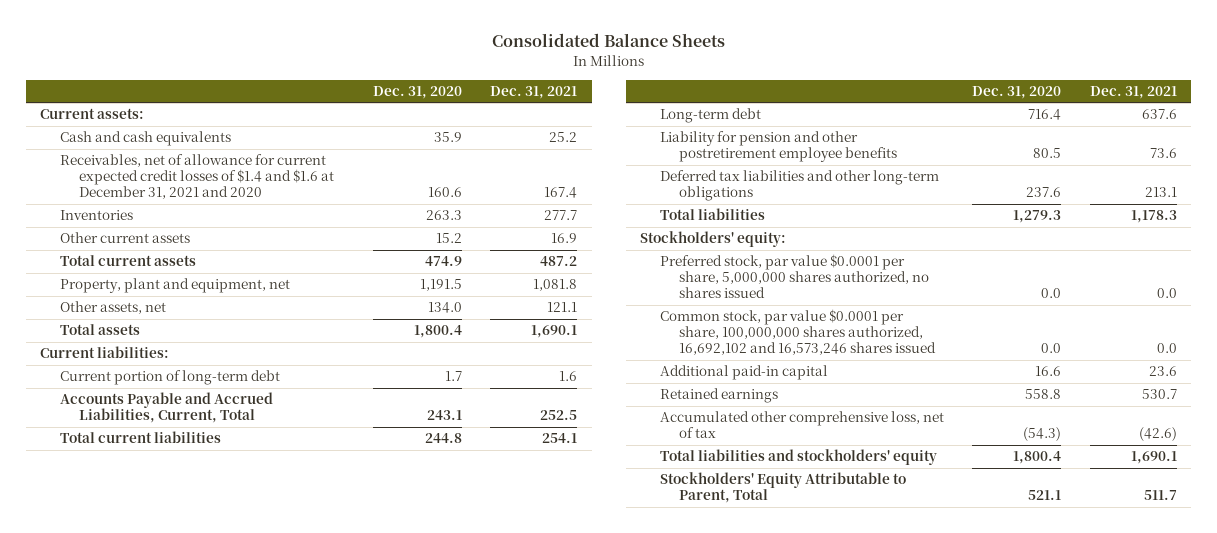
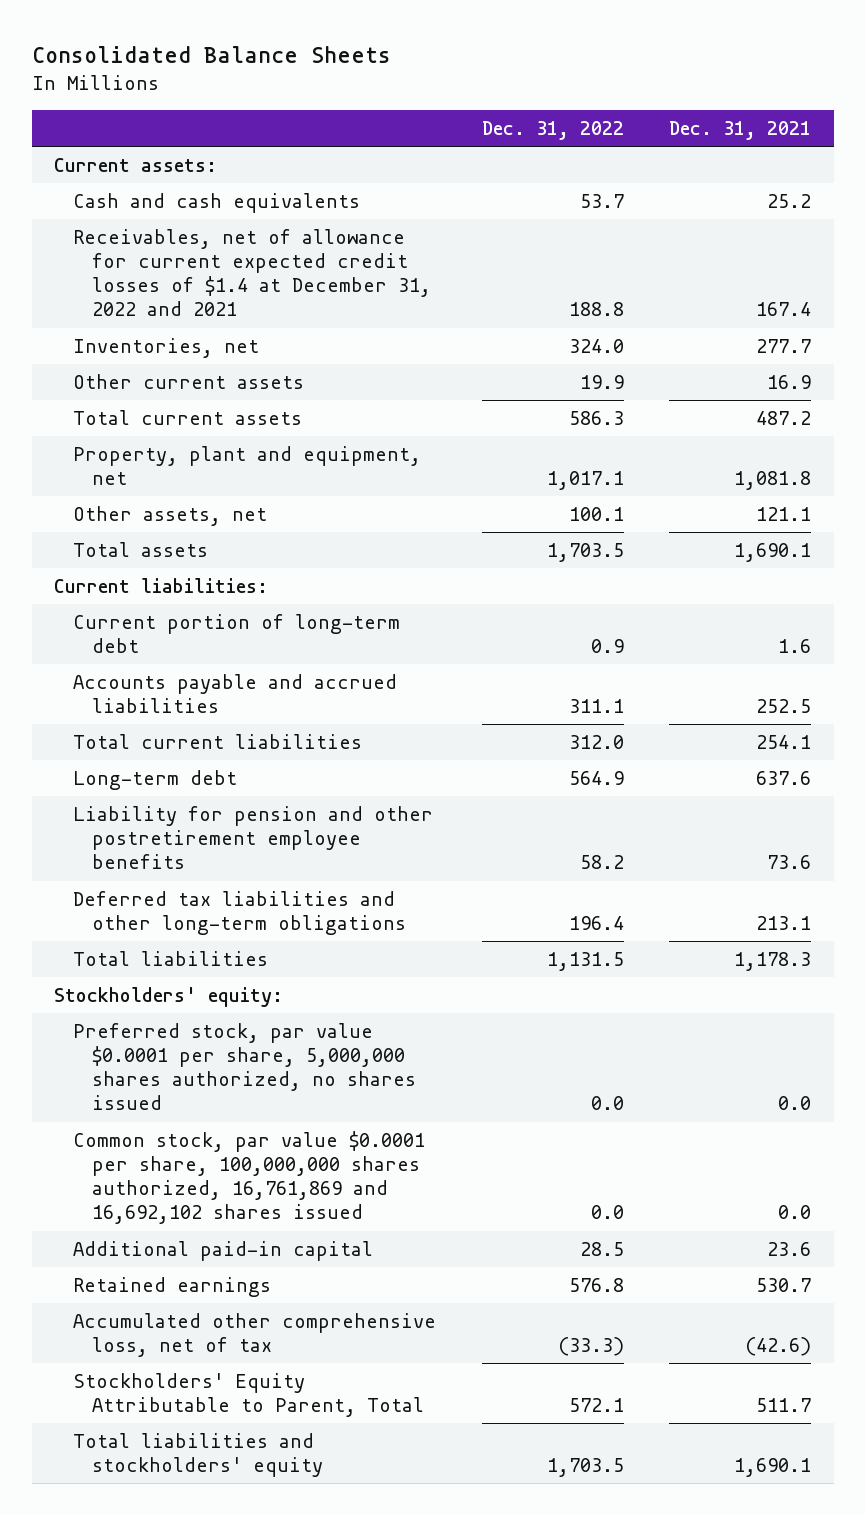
[372,86,462,100] Dec. 31, 2020 -> none
none -> [481,121,624,141] Dec. 31, 2022
[59,154,335,200] Receivables, net of allowance for current expected credit losses of $1.4 and $1.6 at December 31, 2021 and 2020 -> [73,229,432,317] Receivables, net of allowance for current expected credit losses of $1.4 at December 31, 2022 and 2021
[59,210,133,221] Inventories -> [73,338,260,359] Inventories, net
[59,392,273,424] Accounts Payable and Accrued Liabilities, Current, Total -> [73,674,398,714] Accounts payable and accrued liabilities
[659,309,937,356] Common stock, par value $0.0001 per share, 100,000,000 shares authorized, 16,692,102 and 16,573,246 shares issued -> [73,1131,426,1225] Common stock, par value $0.0001 per share, 100,000,000 shares authorized, 16,761,869 and 16,692,102 shares issued
[659,449,937,466] Total liabilities and stockholders' equity -> [73,1433,324,1478] Total liabilities and stockholders' equity

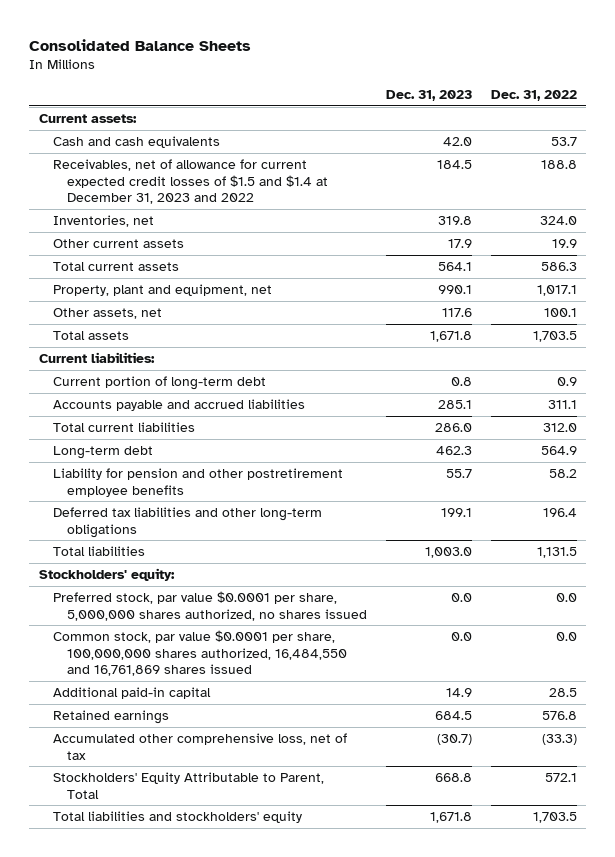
[668,121,811,141] Dec. 31, 2021 -> none
none -> [386,90,473,102] Dec. 31, 2023
[73,229,432,317] Receivables, net of allowance for current expected credit losses of $1.4 at December 31, 2022 and 2021 -> [53,159,329,205] Receivables, net of allowance for current expected credit losses of $1.5 and $1.4 at December 31, 2023 and 2022
[73,1131,426,1225] Common stock, par value $0.0001 per share, 100,000,000 shares authorized, 16,761,869 and 16,692,102 shares issued -> [53,630,348,677] Common stock, par value $0.0001 per share, 100,000,000 shares authorized, 16,484,550 and 16,761,869 shares issued

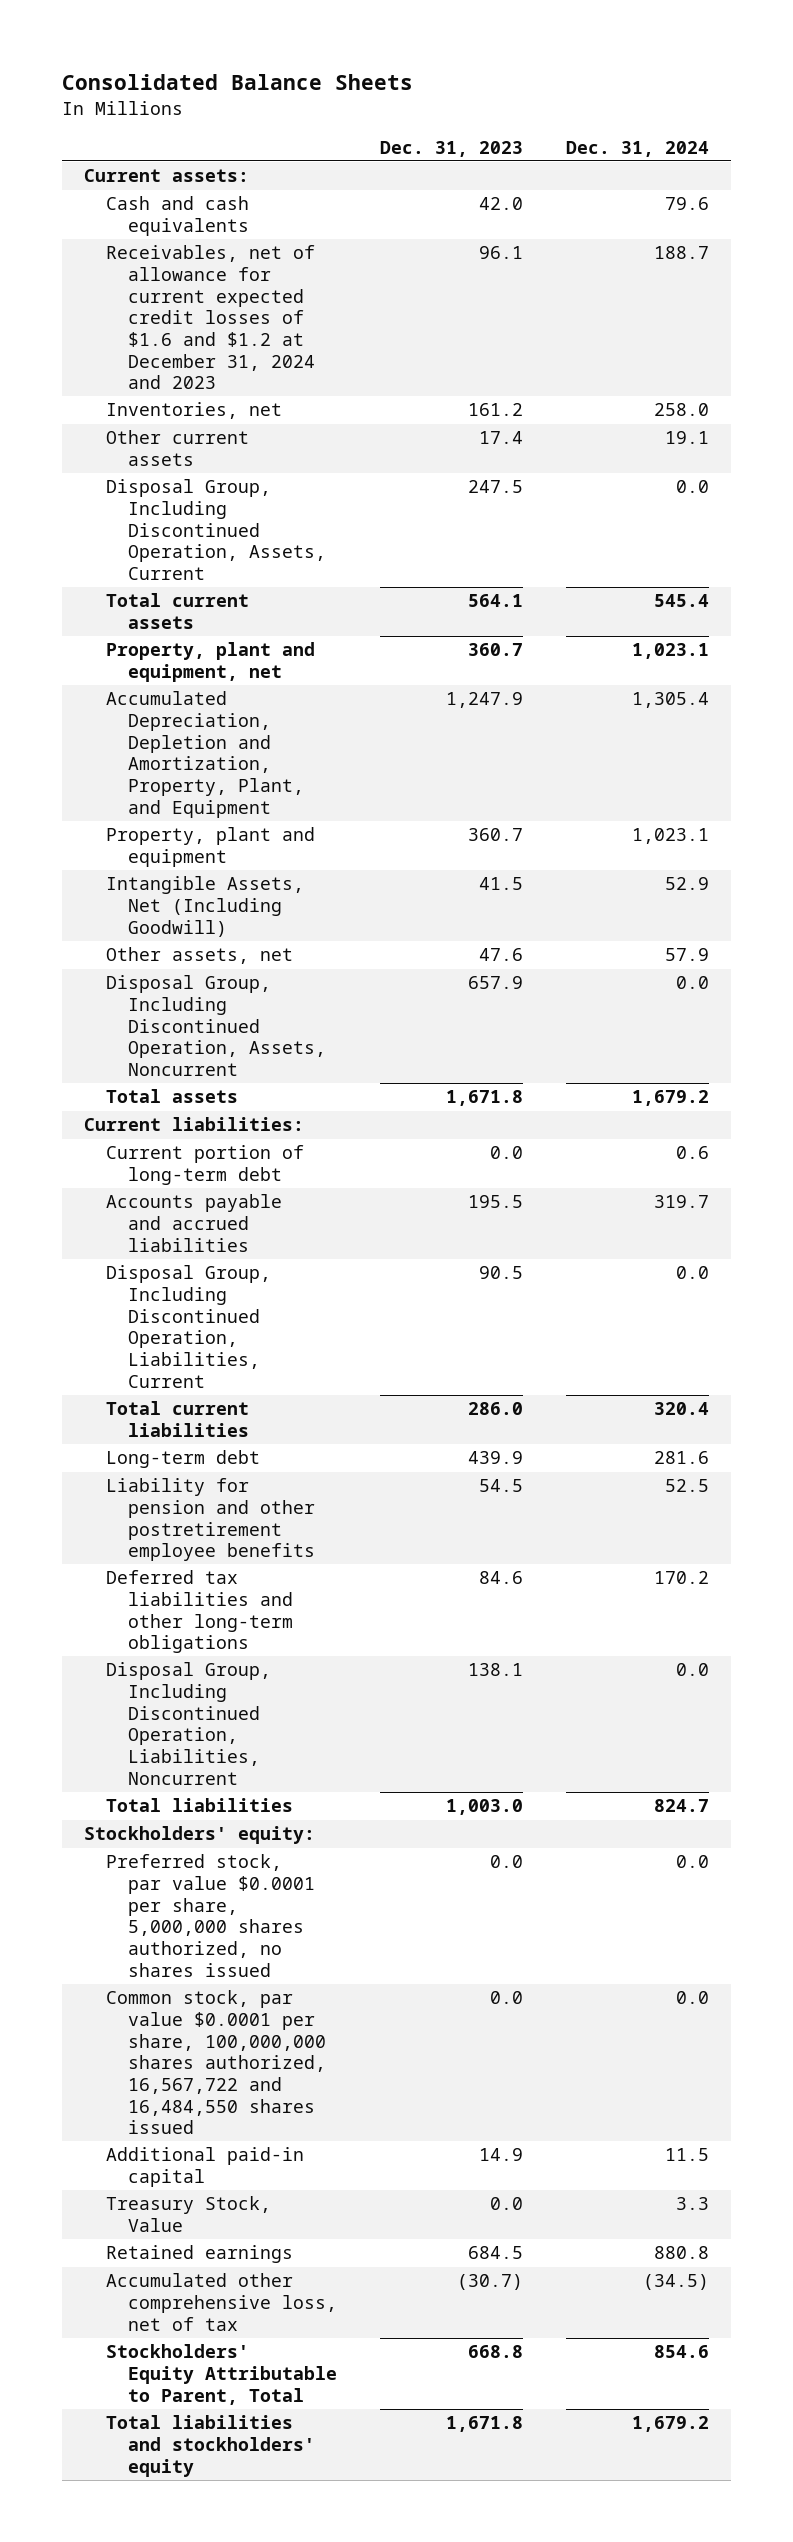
[490,90,577,102] Dec. 31, 2022 -> none
none -> [565,140,709,157] Dec. 31, 2024
[53,159,329,205] Receivables, net of allowance for current expected credit losses of $1.5 and $1.4 at December 31, 2023 and 2022 -> [105,245,315,390] Receivables, net of allowance for current expected credit losses of $1.6 and $1.2 at December 31, 2024 and 2023
[437,160,473,170] 184.5 -> [478,246,523,260] 96.1
[438,216,473,226] 319.8 -> [467,403,523,417] 161.2
[448,239,473,249] 17.9 -> [478,431,523,445] 17.4
none -> [105,479,326,580] Disposal Group, Including Discontinued Operation, Assets, Current
[438,285,473,295] 990.1 -> [467,643,523,657] 360.7
none -> [105,691,304,818] Accumulated Depreciation, Depletion and Amortization, Property, Plant, and Equipment
none -> [105,827,315,867] Property, plant and equipment
none -> [105,876,304,937] Intangible Assets, Net (Including Goodwill)
[442,308,473,318] 117.6 -> [478,948,523,962] 47.6
none -> [105,975,326,1076] Disposal Group, Including Discontinued Operation, Assets, Noncurrent
[451,377,473,387] 0.8 -> [489,1146,523,1160] 0.0
[438,400,473,410] 285.1 -> [467,1195,523,1209] 195.5
none -> [105,1265,271,1388] Disposal Group, Including Discontinued Operation, Liabilities, Current
[436,446,473,456] 462.3 -> [467,1451,523,1465] 439.9
[446,469,473,479] 55.7 -> [478,1479,523,1493] 54.5
[441,508,473,518] 199.1 -> [478,1571,523,1585] 84.6
none -> [105,1662,271,1785] Disposal Group, Including Discontinued Operation, Liabilities, Noncurrent
[53,630,348,677] Common stock, par value $0.0001 per share, 100,000,000 shares authorized, 16,484,550 and 16,761,869 shares issued -> [105,1990,326,2135] Common stock, par value $0.0001 per share, 100,000,000 shares authorized, 16,567,722 and 16,484,550 shares issued
none -> [105,2196,271,2232] Treasury Stock, Value

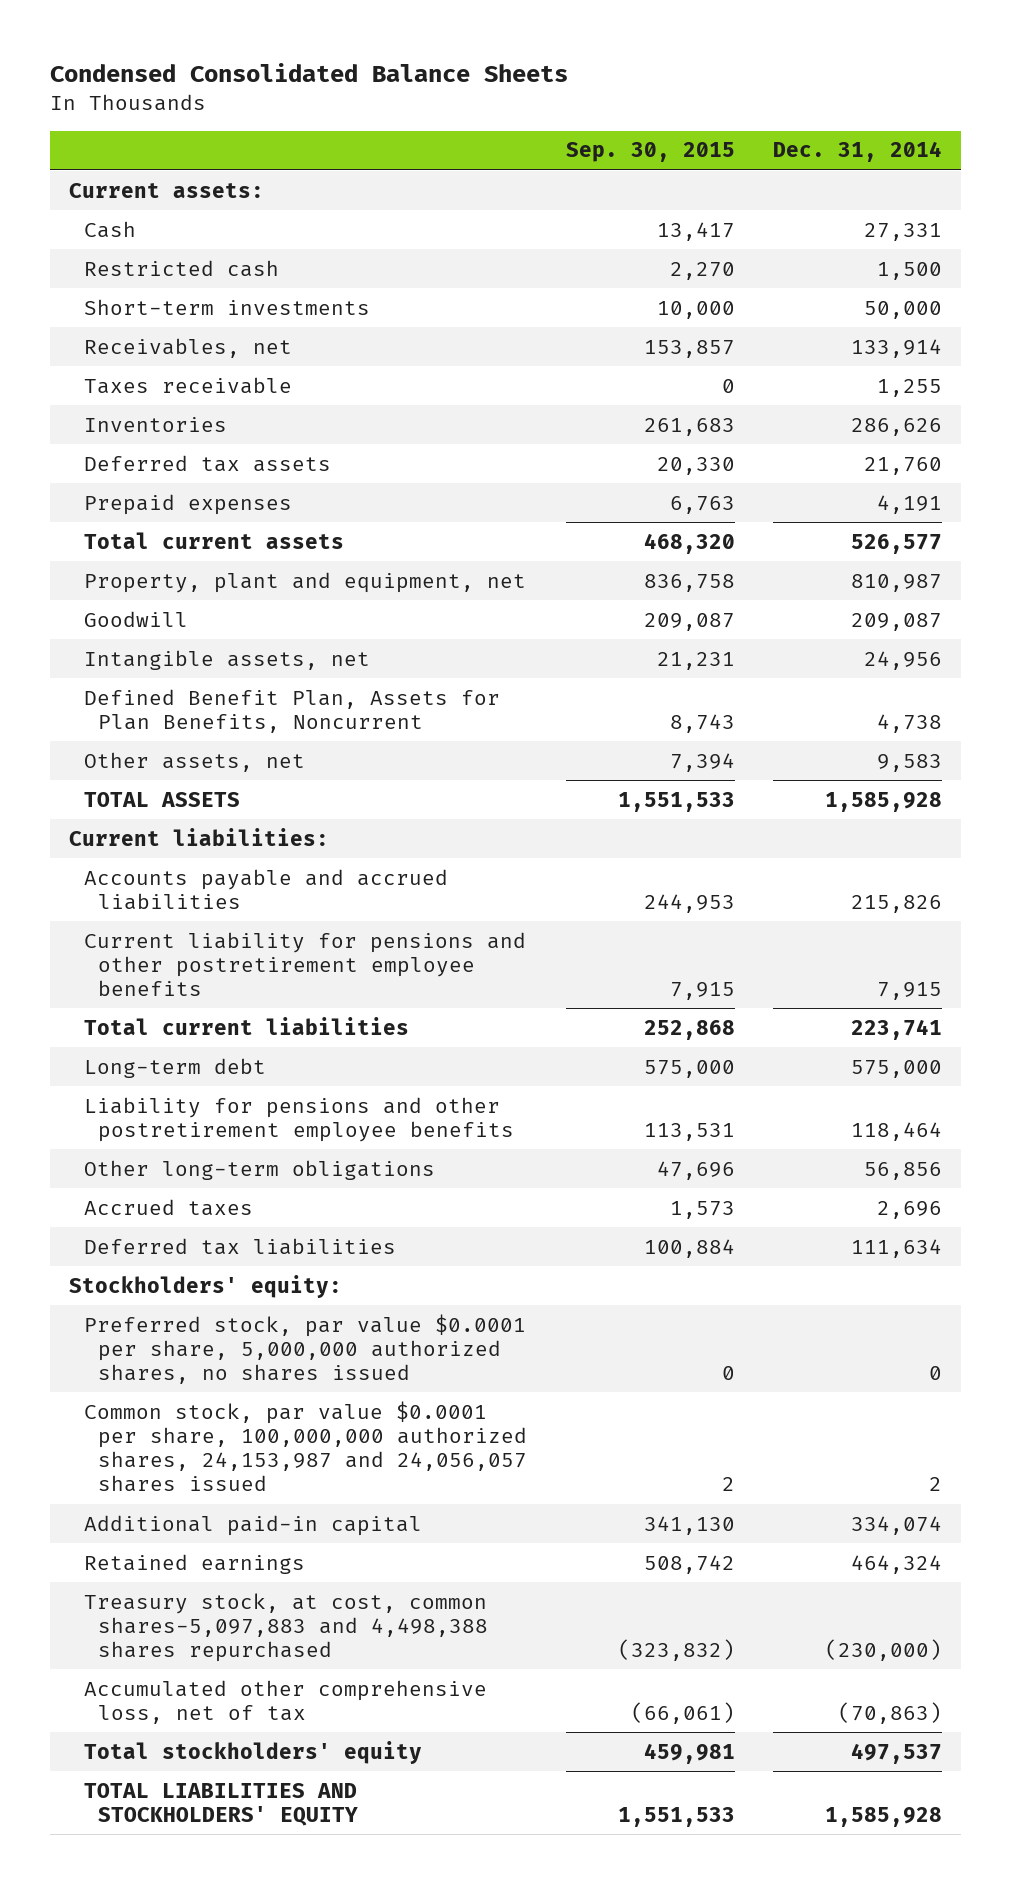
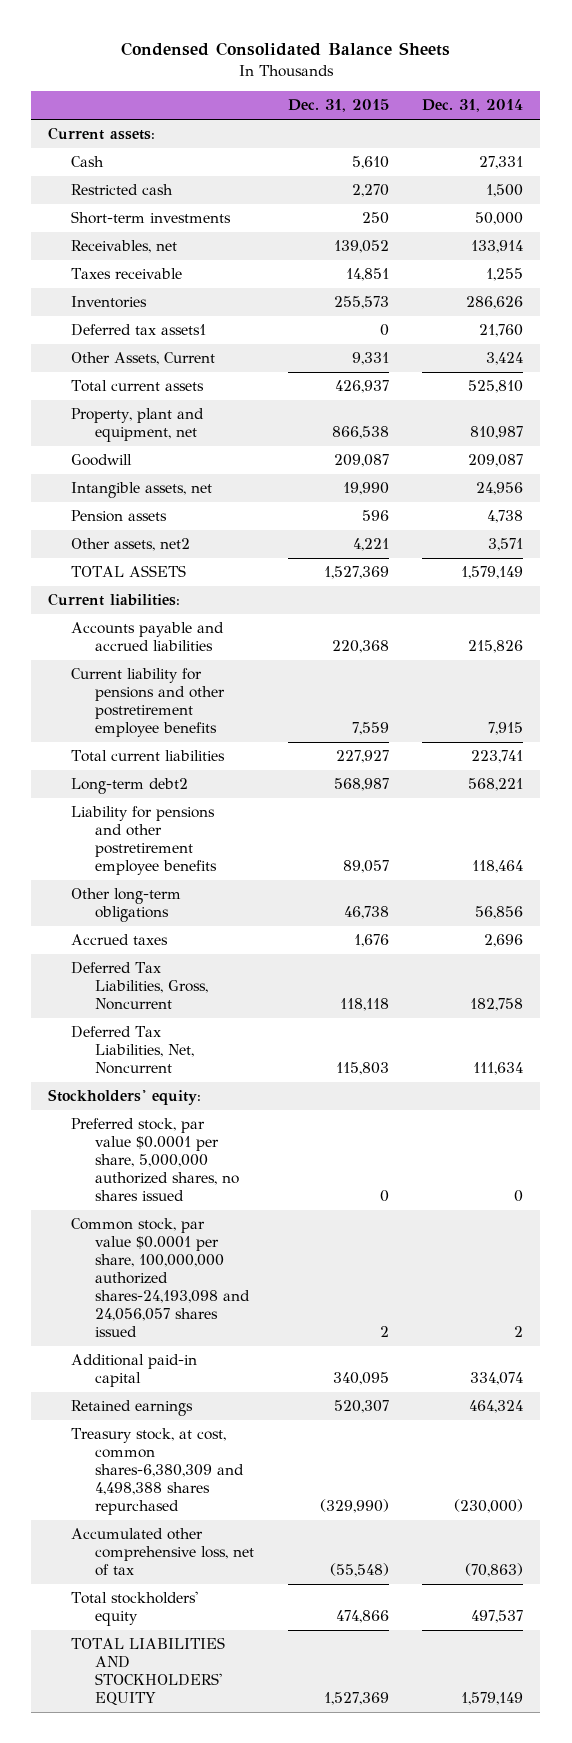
[565,142,735,163] Sep. 30, 2015 -> none
none -> [287,99,389,113] Dec. 31, 2015
[83,493,292,515] Prepaid expenses -> none
[83,454,331,472] Deferred tax assets -> [71,324,207,337] Deferred tax assets1
none -> [71,352,216,366] Other Assets, Current
[851,533,943,554] 526,577 -> [468,380,524,394] 525,810
[83,688,500,733] Defined Benefit Plan, Assets for Plan Benefits, Noncurrent -> [71,510,168,523] Pension assets
[83,751,305,772] Other assets, net -> [71,538,191,552] Other assets, net2
[877,753,943,772] 9,583 -> [488,538,524,552] 3,571
[825,791,943,812] 1,585,928 -> [461,566,524,580] 1,579,149
[83,1057,266,1078] Long-term debt -> [71,778,189,795] Long-term debt2
[851,1059,943,1078] 575,000 -> [468,778,524,792] 568,221
none -> [71,962,208,1011] Deferred Tax Liabilities, Gross, Noncurrent
[83,1237,396,1255] Deferred tax liabilities -> [71,1026,194,1075] Deferred Tax Liabilities, Net, Noncurrent
[83,1400,528,1493] Common stock, par value $0.0001 per share, 100,000,000 authorized shares, 24,153,987 and 24,056,057 shares issued -> [71,1218,250,1337] Common stock, par value $0.0001 per share, 100,000,000 authorized shares-24,193,098 and 24,056,057 shares issued
[83,1592,489,1663] Treasury stock, at cost, common shares-5,097,883 and 4,498,388 shares repurchased -> [71,1428,244,1516] Treasury stock, at cost, common shares-6,380,309 and 4,498,388 shares repurchased
[825,1806,943,1827] 1,585,928 -> [461,1692,524,1706] 1,579,149

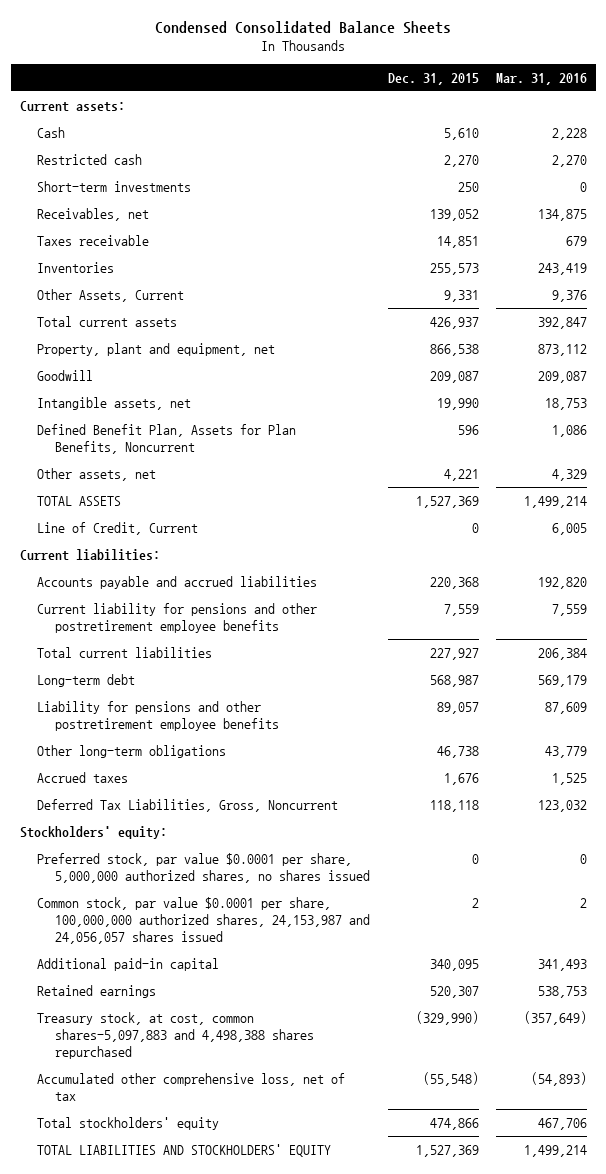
[422,99,524,113] Dec. 31, 2014 -> none
none -> [495,72,587,85] Mar. 31, 2016
[71,324,207,337] Deferred tax assets1 -> none
[71,510,168,523] Pension assets -> [37,423,297,454] Defined Benefit Plan, Assets for Plan Benefits, Noncurrent
[71,538,191,552] Other assets, net2 -> [37,467,157,481] Other assets, net
none -> [37,521,199,535] Line of Credit, Current
[71,778,189,795] Long-term debt2 -> [37,673,136,687] Long-term debt
[71,1026,194,1075] Deferred Tax Liabilities, Net, Noncurrent -> none
[71,1218,250,1337] Common stock, par value $0.0001 per share, 100,000,000 authorized shares-24,193,098 and 24,056,057 shares issued -> [37,896,371,944] Common stock, par value $0.0001 per share, 100,000,000 authorized shares, 24,153,987 and 24,056,057 shares issued
[71,1428,244,1516] Treasury stock, at cost, common shares-6,380,309 and 4,498,388 shares repurchased -> [37,1011,315,1059] Treasury stock, at cost, common shares-5,097,883 and 4,498,388 shares repurchased

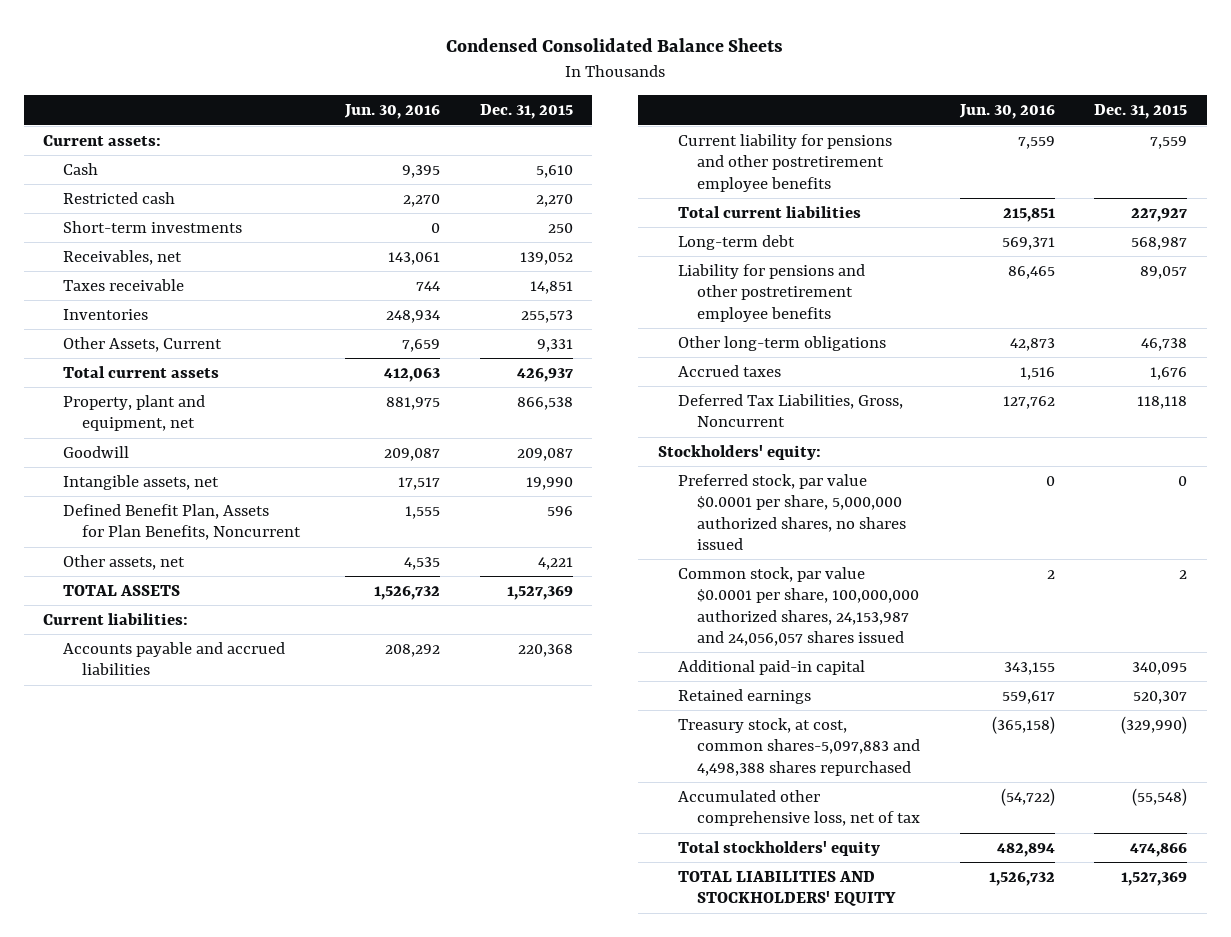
[495,72,587,85] Mar. 31, 2016 -> none
none -> [344,104,441,120] Jun. 30, 2016
[37,521,199,535] Line of Credit, Current -> none

